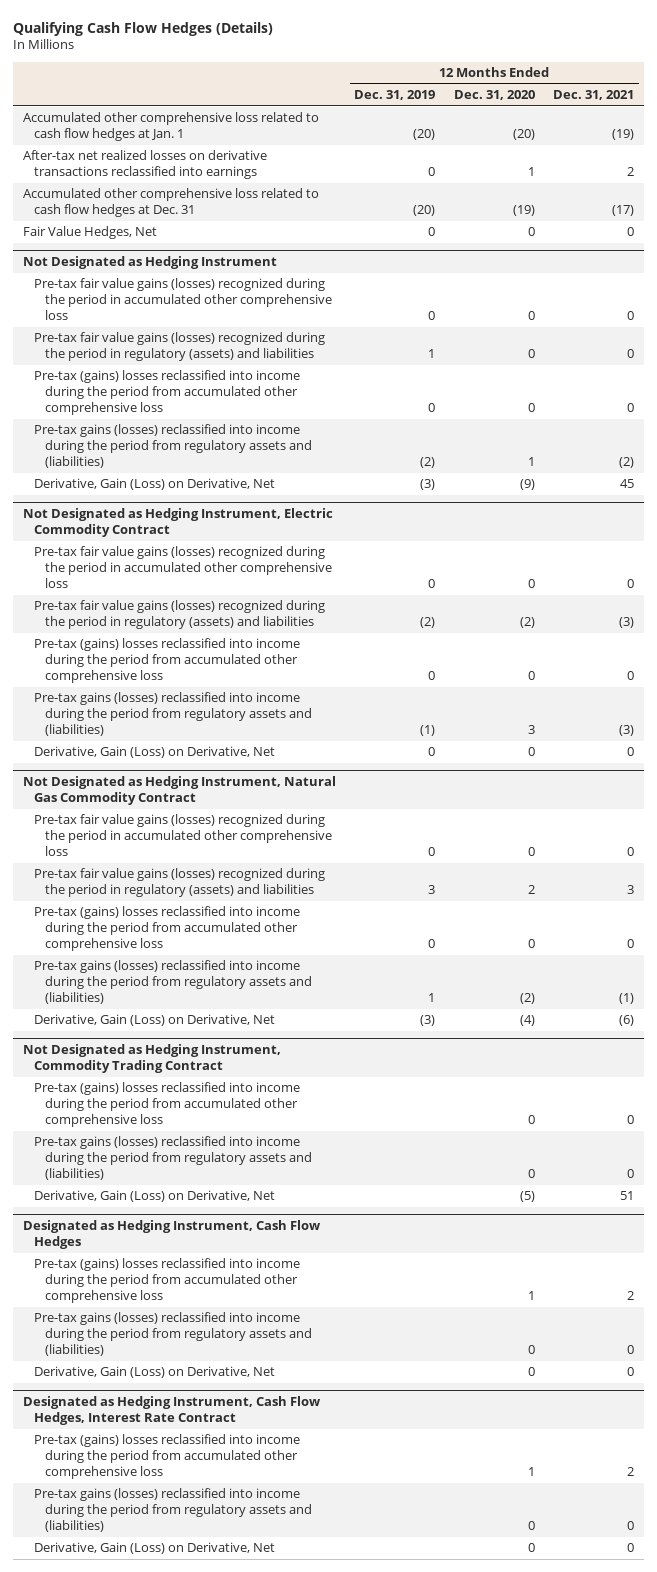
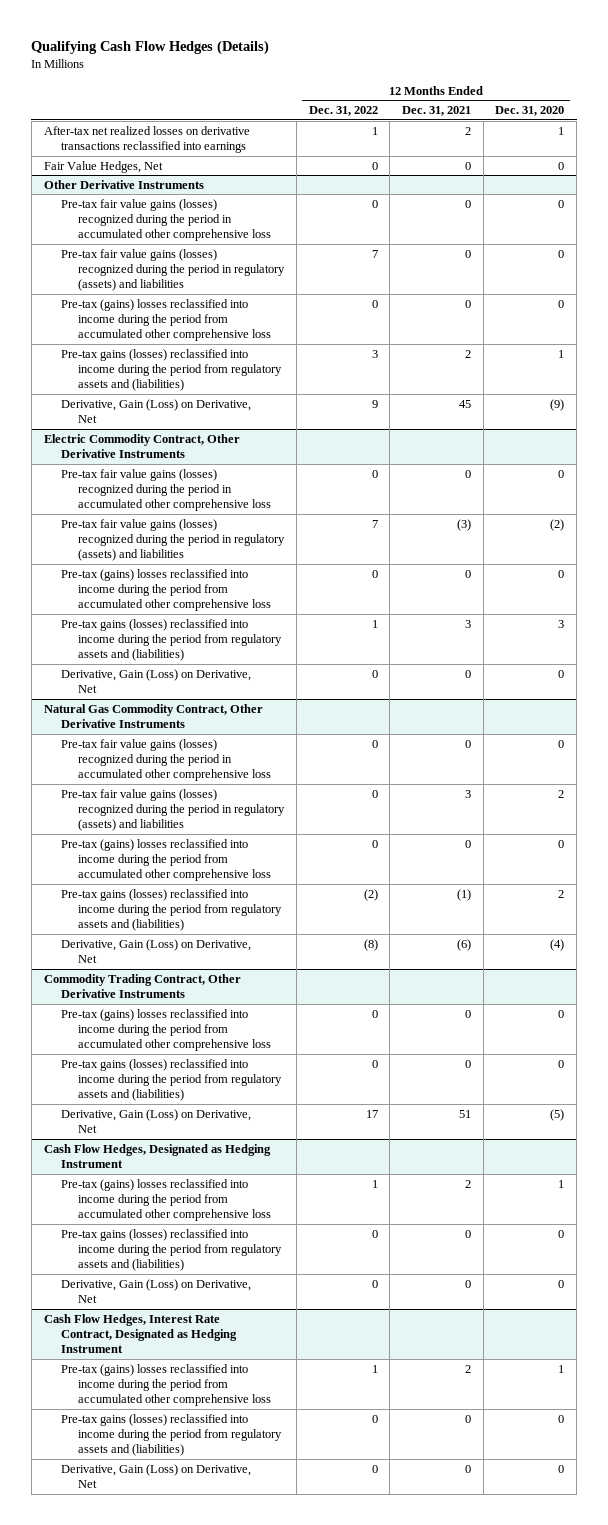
[354,90,436,101] Dec. 31, 2019 -> none
none -> [308,106,378,117] Dec. 31, 2022
[22,112,319,142] Accumulated other comprehensive loss related to cash flow hedges at Jan. 1 -> none
[22,188,319,218] Accumulated other comprehensive loss related to cash flow hedges at Dec. 31 -> none
[22,256,277,270] Not Designated as Hedging Instrument -> [43,179,204,189] Other Derivative Instruments
[619,456,635,468] (2) -> [464,349,471,358] 2
[22,508,333,538] Not Designated as Hedging Instrument, Electric Commodity Contract -> none
none -> [43,433,240,459] Electric Commodity Contract, Other Derivative Instruments
[619,724,635,736] (3) -> [464,619,471,628] 3
[22,776,336,806] Not Designated as Hedging Instrument, Natural Gas Commodity Contract -> none
none -> [43,703,263,729] Natural Gas Commodity Contract, Other Derivative Instruments
[519,992,535,1004] (2) -> [558,889,565,898] 2
[22,1044,281,1074] Not Designated as Hedging Instrument, Commodity Trading Contract -> none
none -> [43,973,241,999] Commodity Trading Contract, Other Derivative Instruments
[22,1220,320,1250] Designated as Hedging Instrument, Cash Flow Hedges -> [43,1143,271,1169] Cash Flow Hedges, Designated as Hedging Instrument
[22,1396,320,1426] Designated as Hedging Instrument, Cash Flow Hedges, Interest Rate Contract -> [43,1313,237,1354] Cash Flow Hedges, Interest Rate Contract, Designated as Hedging Instrument

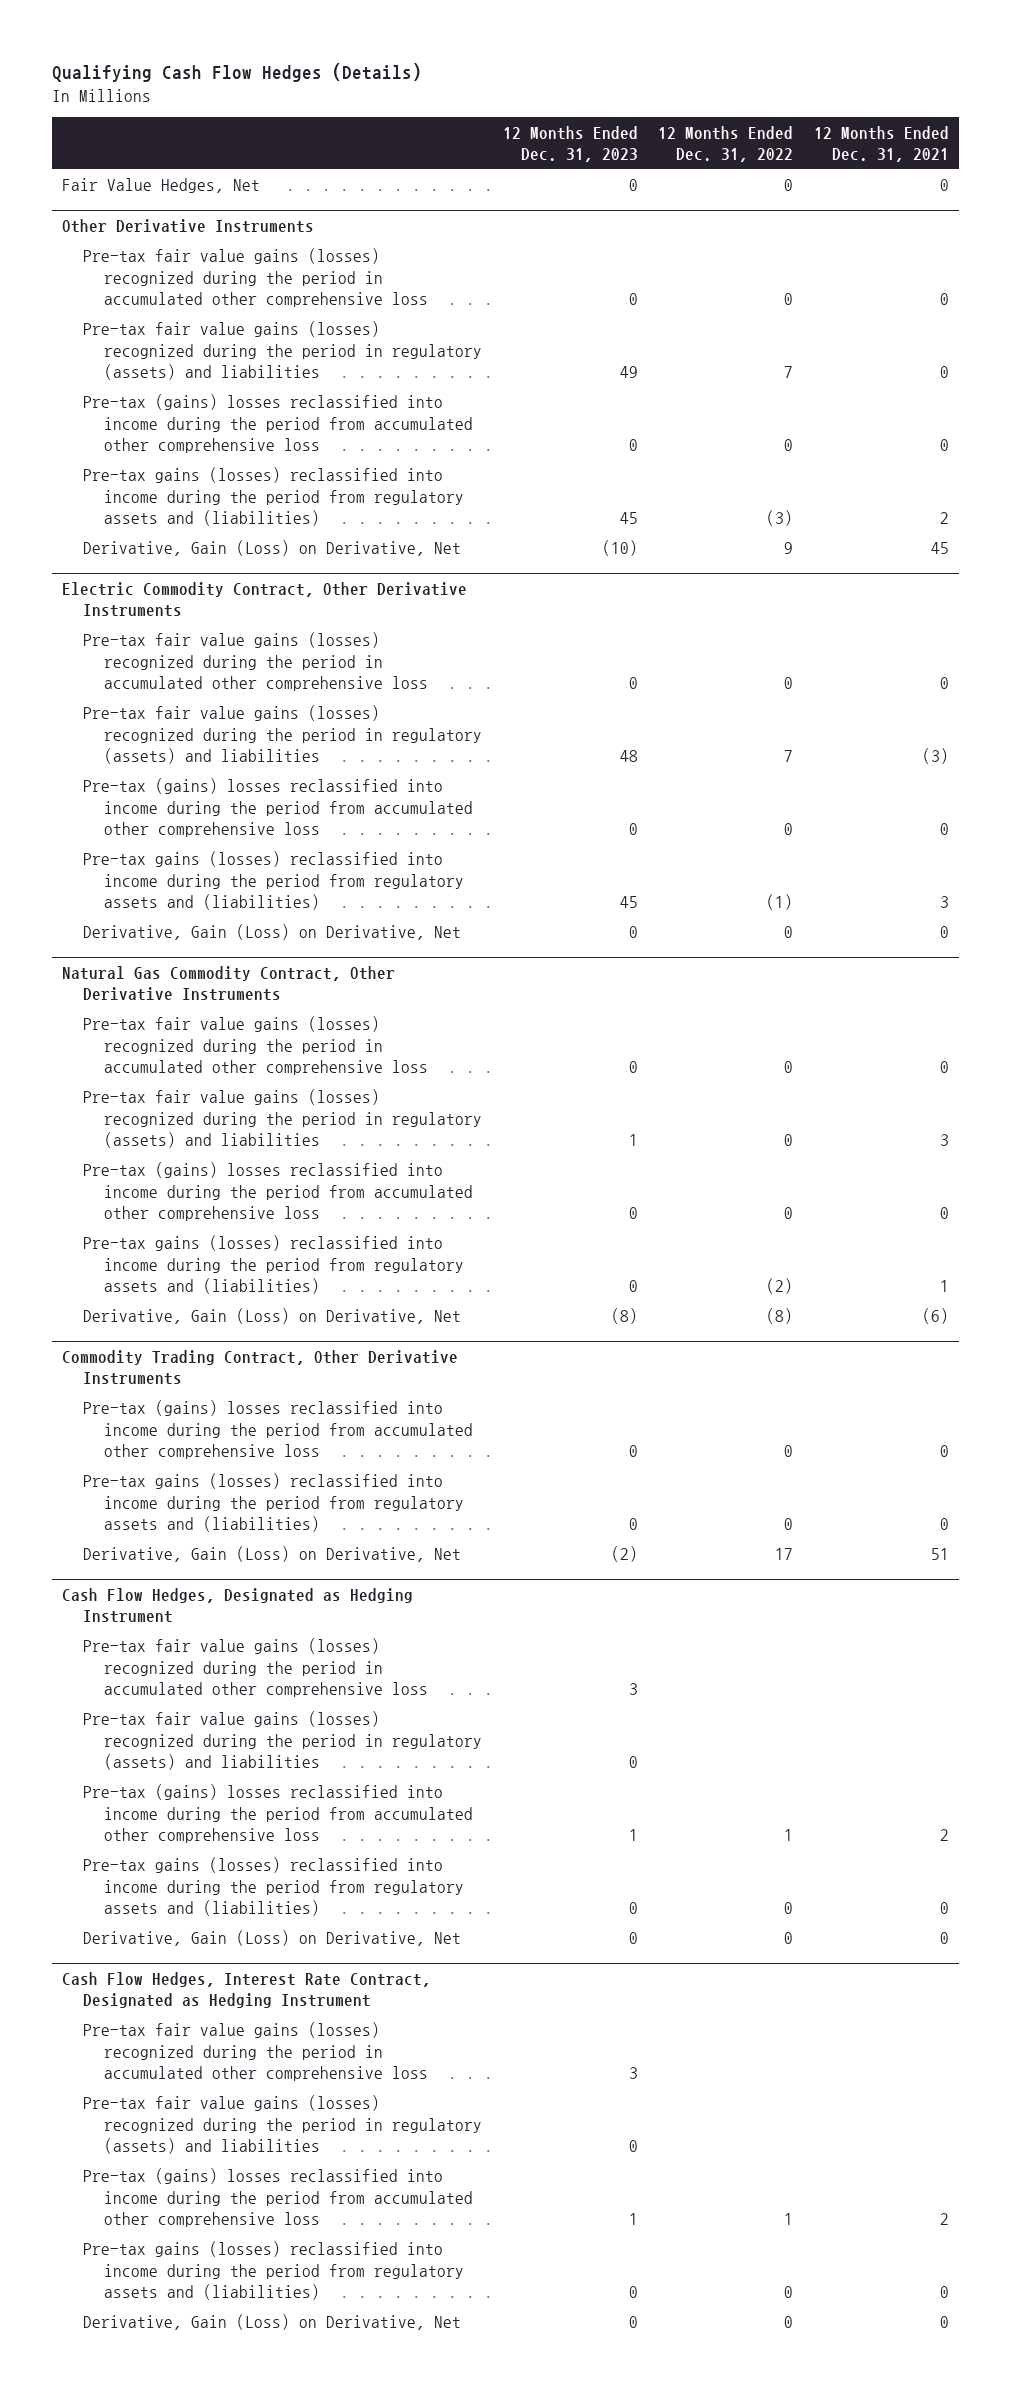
[495,106,565,117] Dec. 31, 2020 -> none
none -> [502,125,638,163] 12 Months Ended Dec. 31, 2023
[43,125,250,154] After-tax net realized losses on derivative transactions reclassified into earnings -> none
[371,349,378,358] 3 -> [766,509,794,526] (3)
[371,619,378,628] 1 -> [766,893,794,910] (1)
[456,888,471,901] (1) -> [939,1279,949,1292] 1
none -> [83,1638,429,1697] Pre-tax fair value gains (losses) recognized during the period in accumulated other comprehensive loss
none -> [83,1711,483,1770] Pre-tax fair value gains (losses) recognized during the period in regulatory (assets) and liabilities
none -> [83,2022,429,2081] Pre-tax fair value gains (losses) recognized during the period in accumulated other comprehensive loss
none -> [83,2095,483,2154] Pre-tax fair value gains (losses) recognized during the period in regulatory (assets) and liabilities

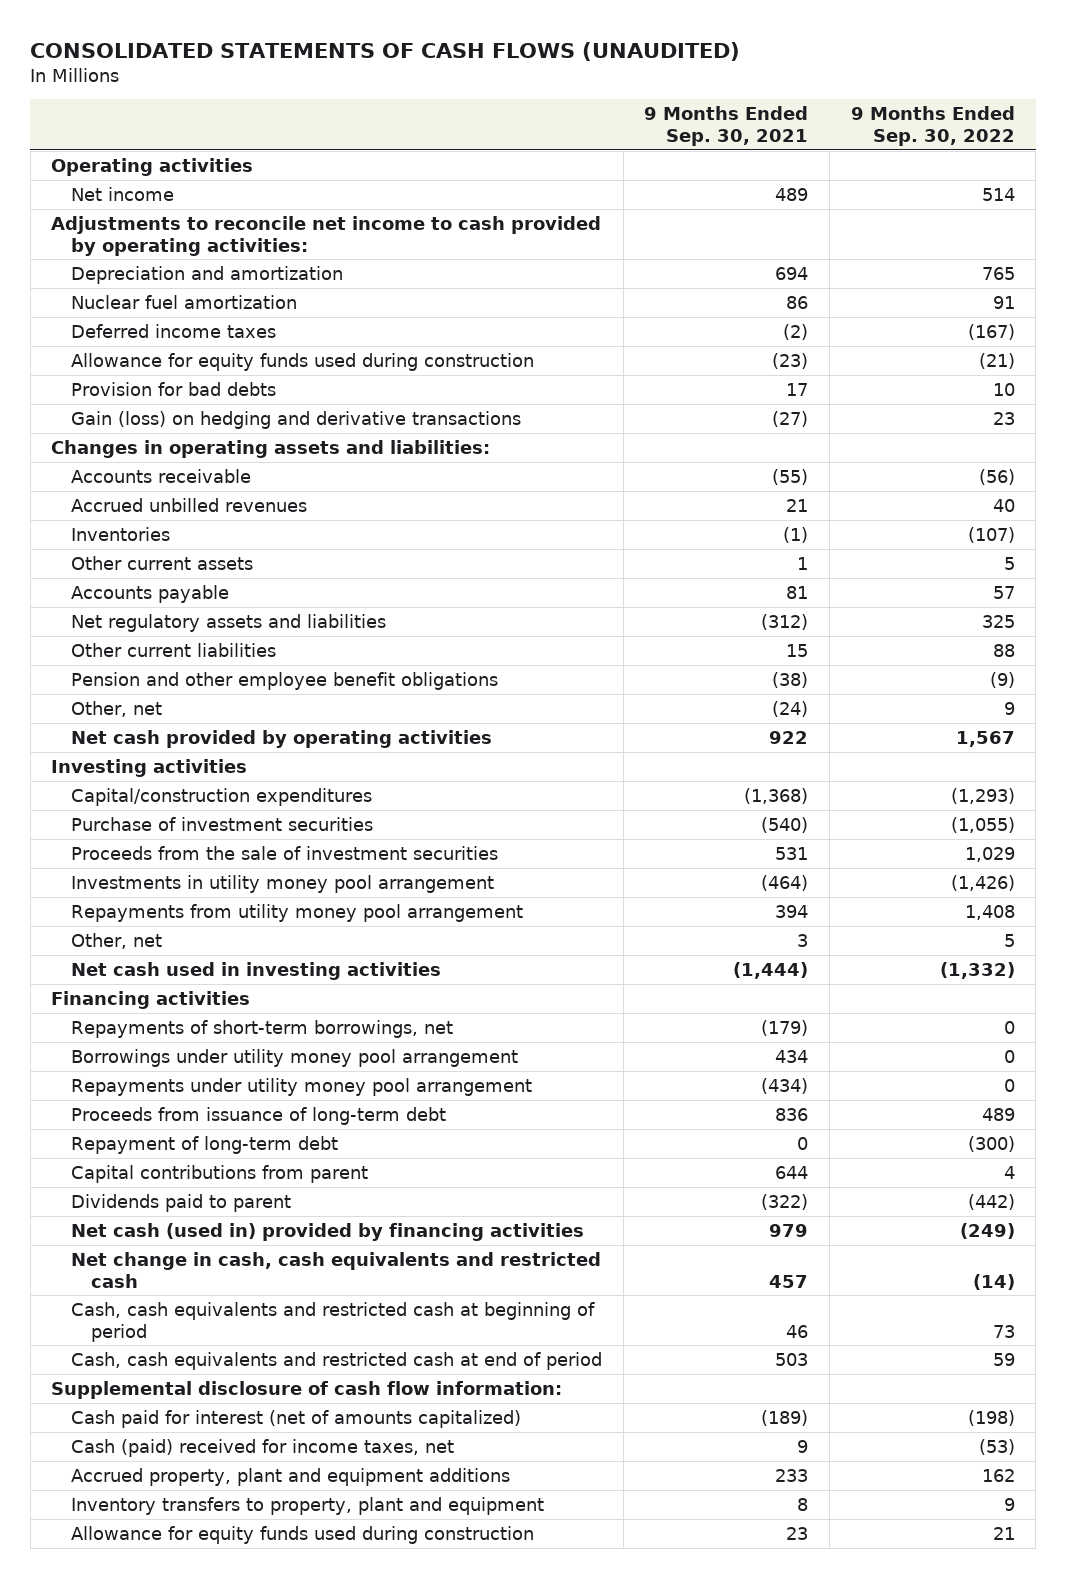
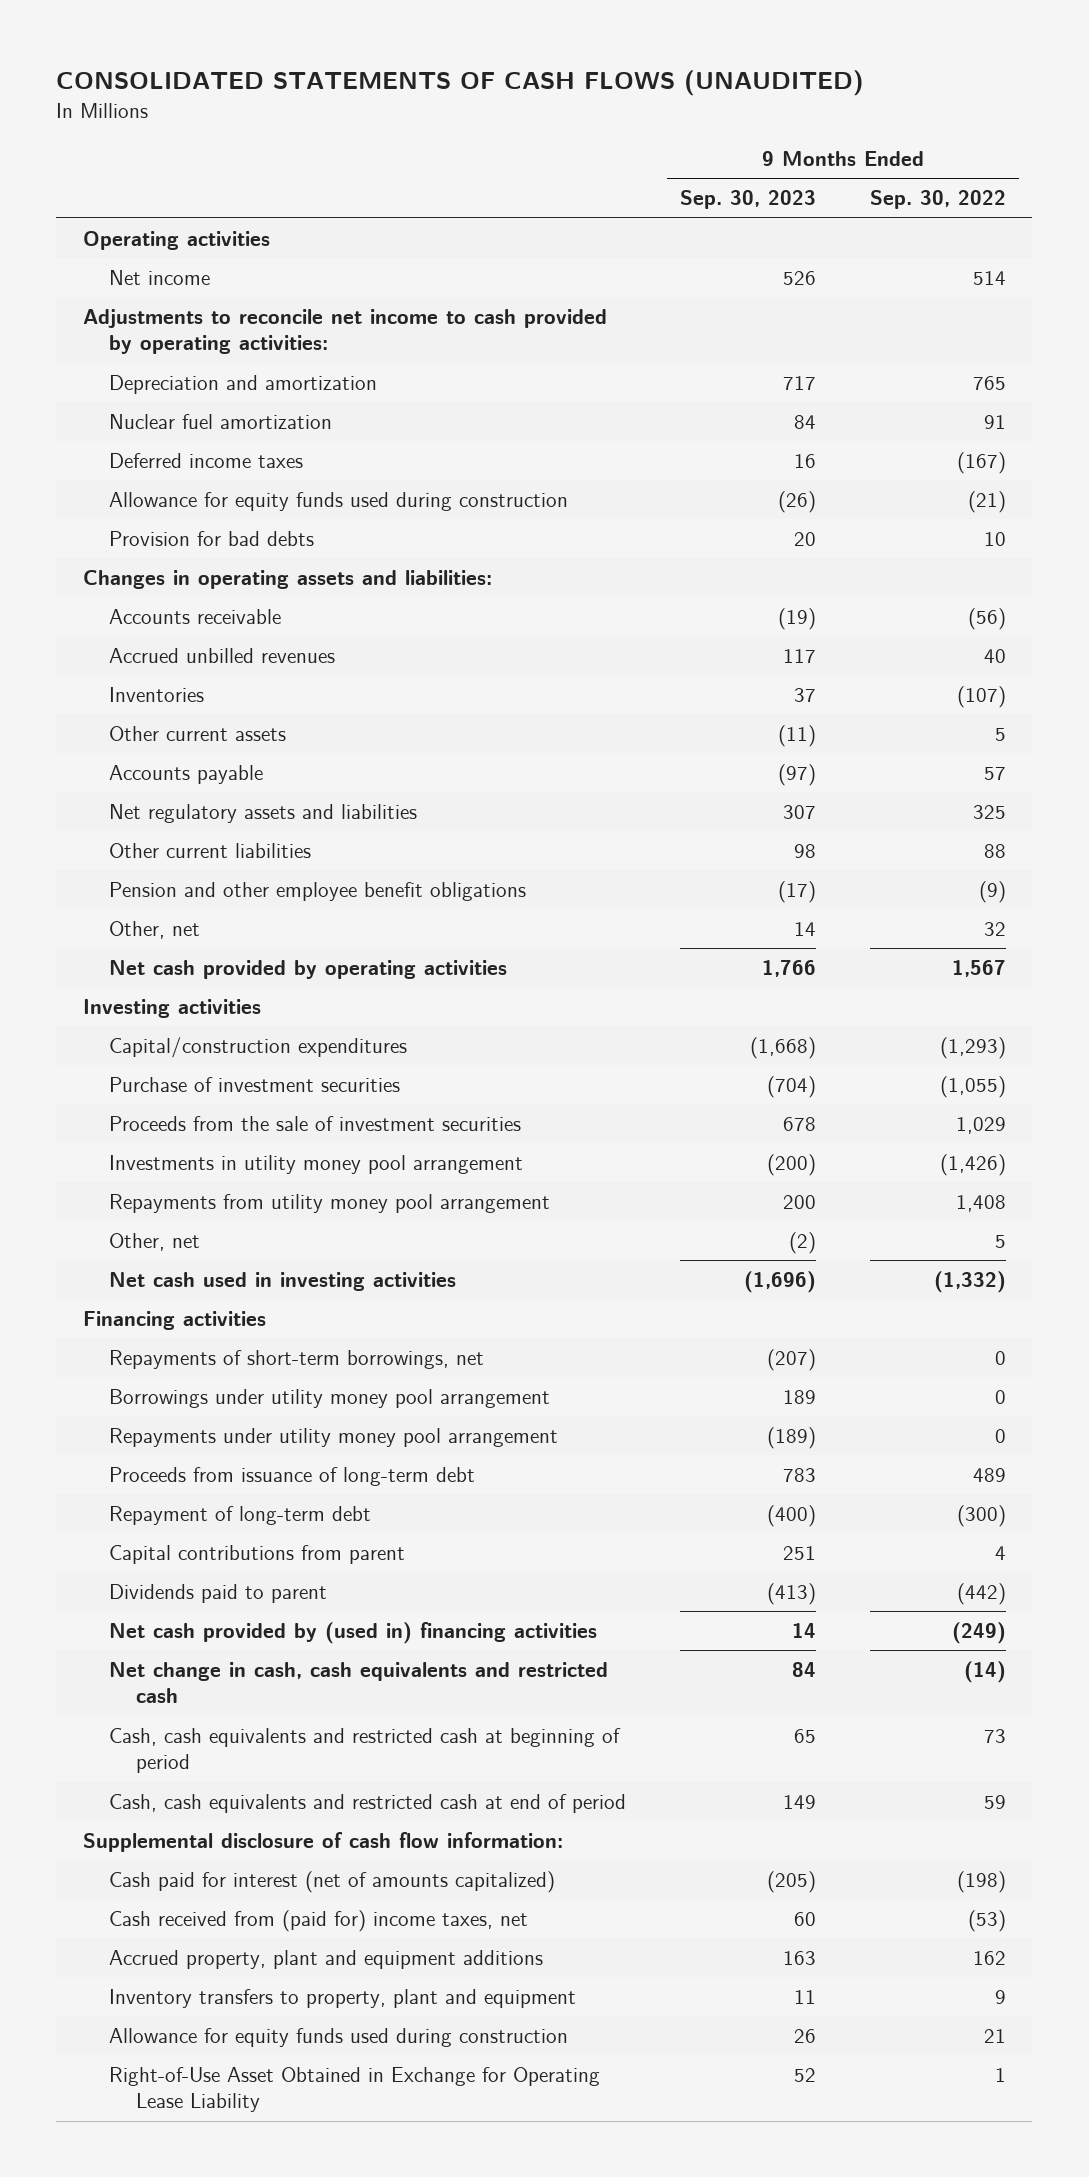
[644,106,809,147] 9 Months Ended Sep. 30, 2021 -> none
none -> [680,190,817,210] Sep. 30, 2023
[71,410,522,429] Gain (loss) on hedging and derivative transactions -> none
[1003,701,1015,715] 9 -> [983,922,1006,937] 32
[71,1222,585,1241] Net cash (used in) provided by financing activities -> [109,1622,598,1645] Net cash provided by (used in) financing activities
[71,1438,455,1457] Cash (paid) received for income taxes, net -> [109,1910,529,1933] Cash received from (paid for) income taxes, net
none -> [109,2067,601,2113] Right-of-Use Asset Obtained in Exchange for Operating Lease Liability

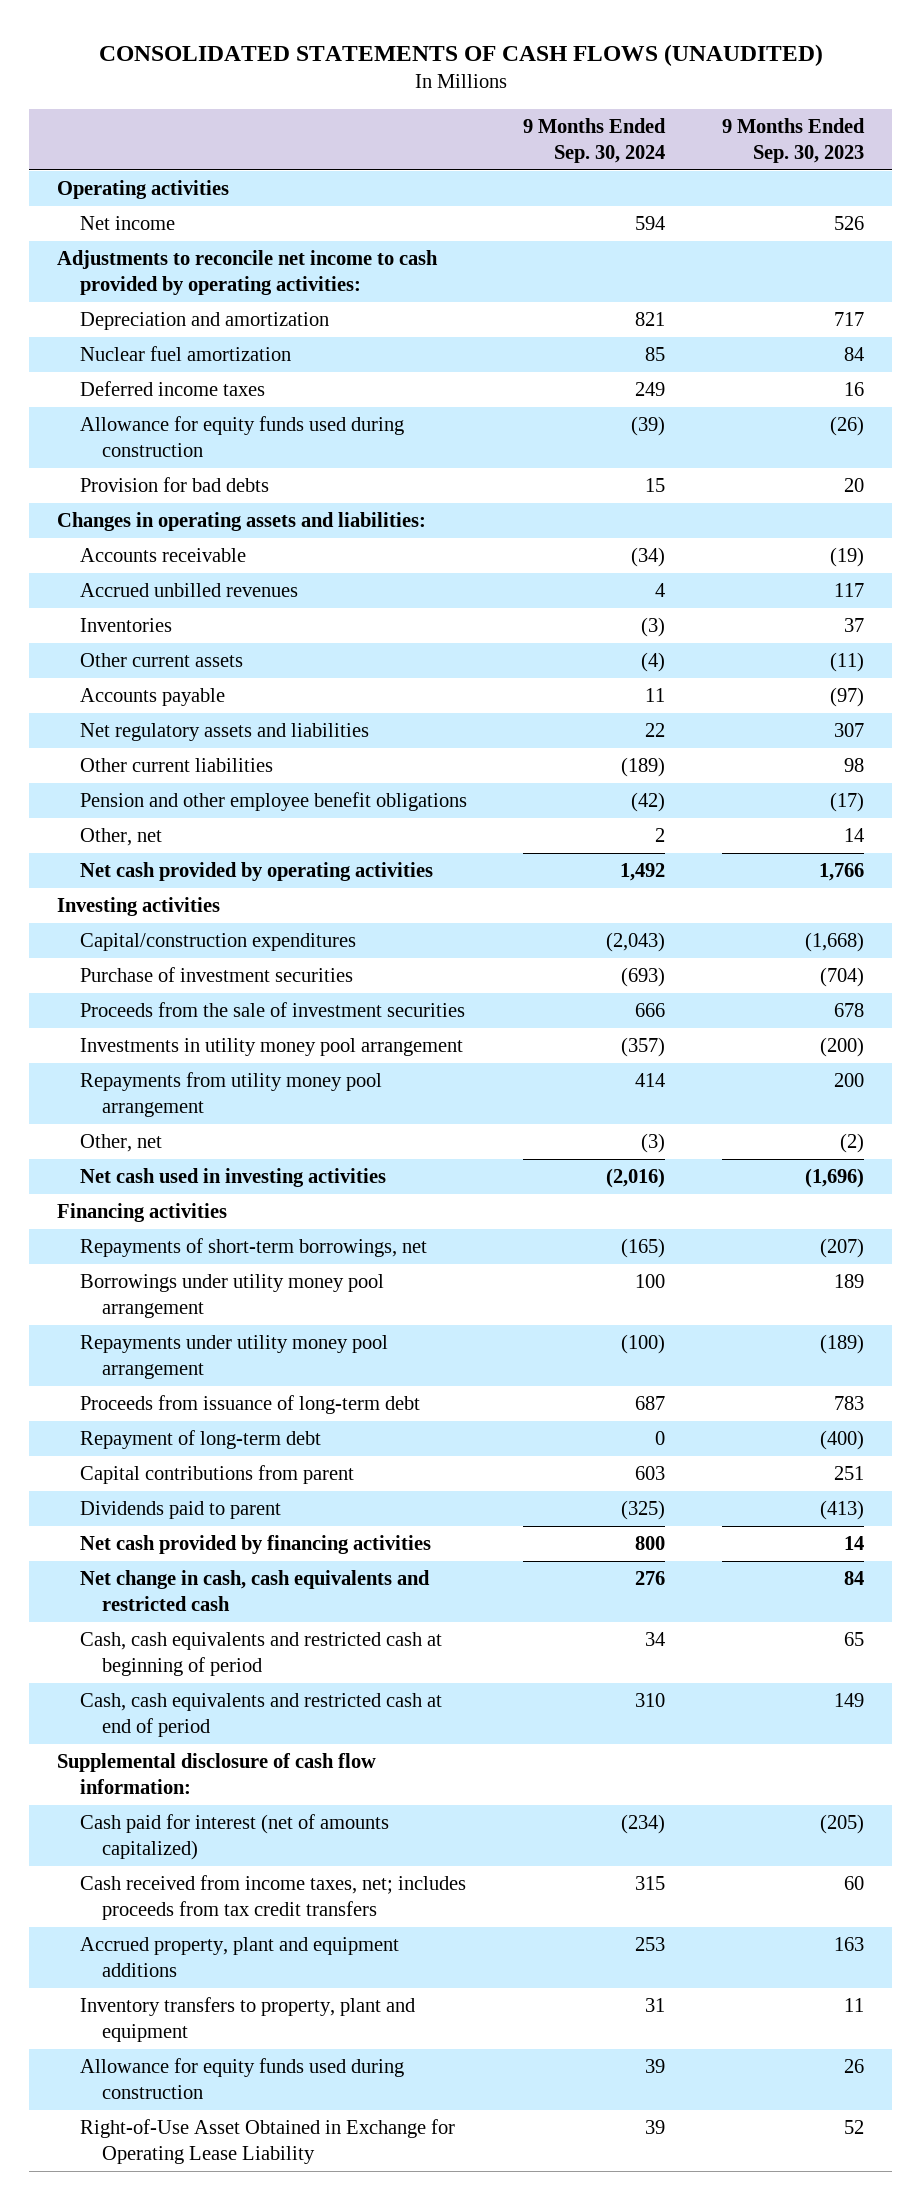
[869,190,1006,210] Sep. 30, 2022 -> none
none -> [523,117,667,163] 9 Months Ended Sep. 30, 2024
[109,1622,598,1645] Net cash provided by (used in) financing activities -> [79,1535,431,1555] Net cash provided by financing activities
[109,1910,529,1933] Cash received from (paid for) income taxes, net -> [79,1875,466,1921] Cash received from income taxes, net; includes proceeds from tax credit transfers

